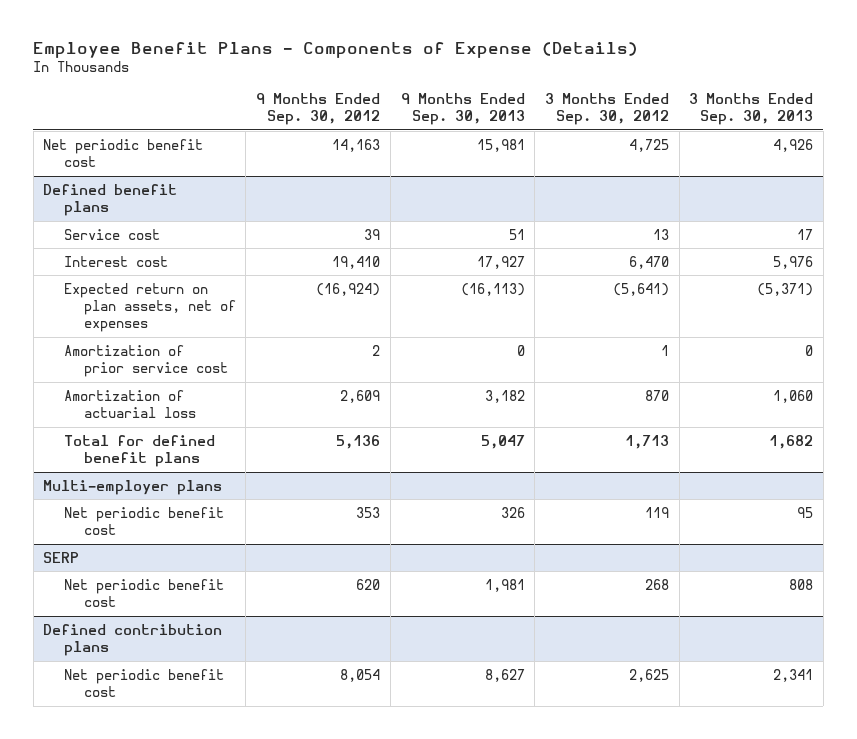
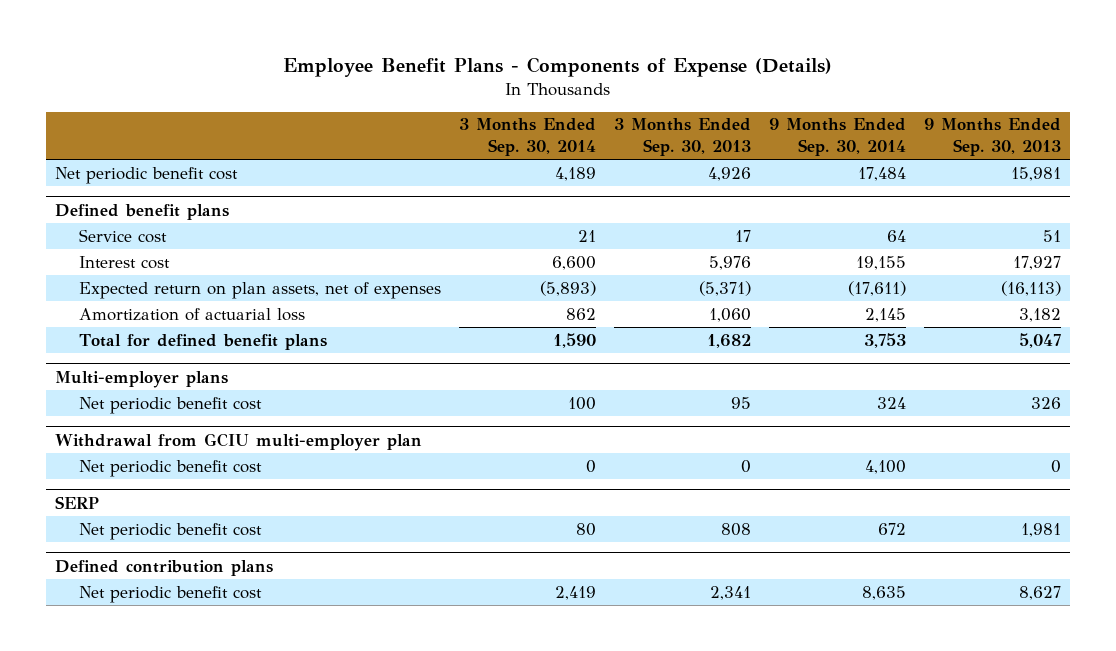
[256,92,381,126] 9 Months Ended Sep. 30, 2012 -> none
[544,92,669,126] 3 Months Ended Sep. 30, 2012 -> none
none -> [458,118,596,157] 3 Months Ended Sep. 30, 2014
none -> [768,118,906,157] 9 Months Ended Sep. 30, 2014
[63,344,228,377] Amortization of prior service cost -> none
none -> [55,432,423,451] Withdrawal from GCIU multi-employer plan
none -> [78,459,262,477] Net periodic benefit cost

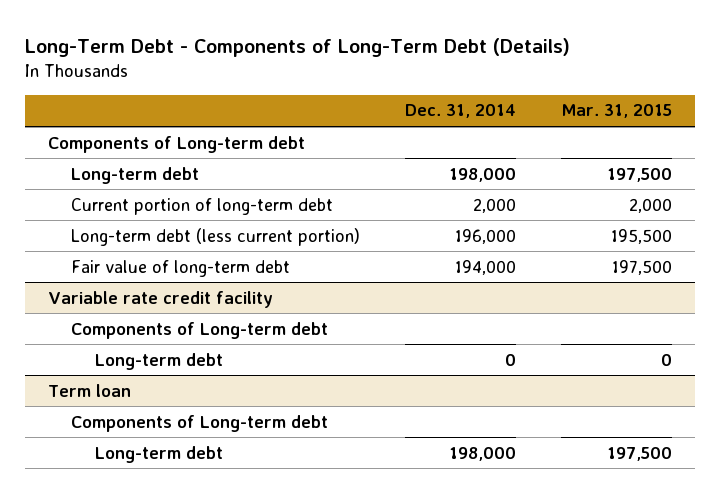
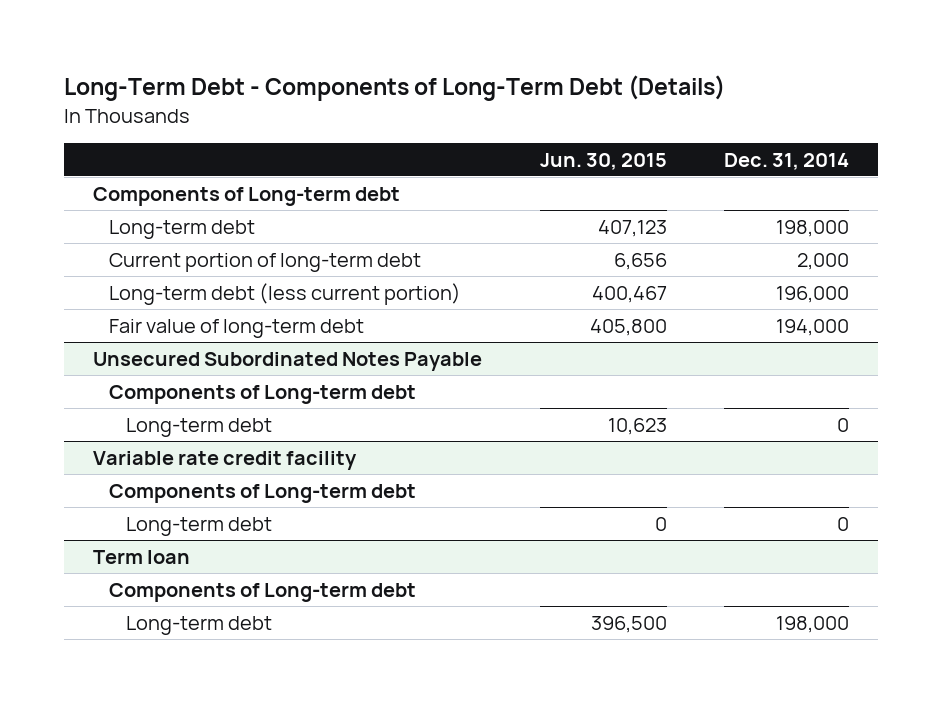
[561,104,673,119] Mar. 31, 2015 -> none
none -> [539,152,667,170] Jun. 30, 2015
none -> [92,351,482,371] Unsecured Subordinated Notes Payable
none -> [109,384,417,404] Components of Long-term debt
none -> [125,417,272,437] Long-term debt

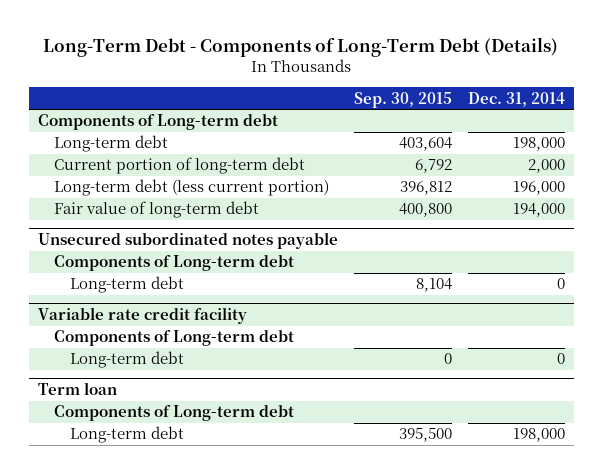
[539,152,667,170] Jun. 30, 2015 -> none
none -> [353,91,452,108] Sep. 30, 2015
[92,351,482,371] Unsecured Subordinated Notes Payable -> [37,232,338,250] Unsecured subordinated notes payable

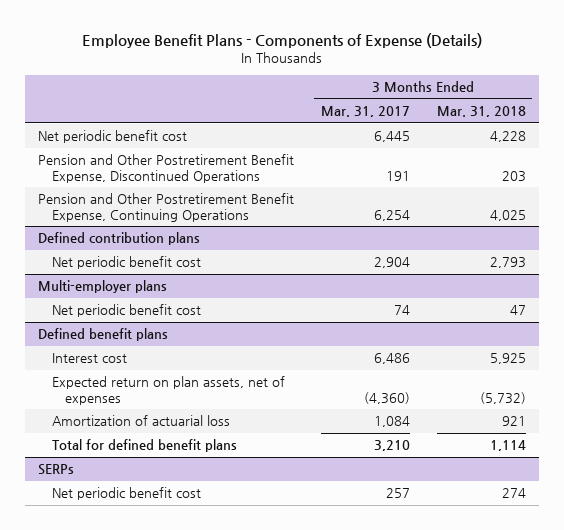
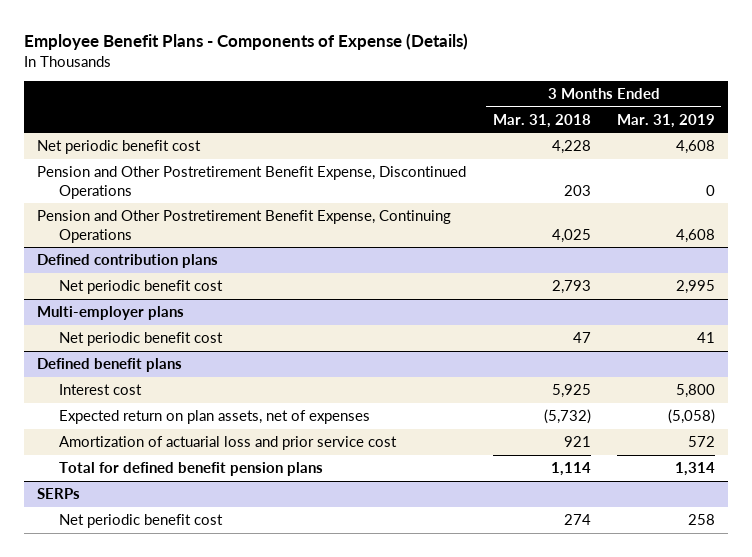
[320,106,410,118] Mar. 31, 2017 -> none
none -> [616,113,715,128] Mar. 31, 2019
[51,415,230,427] Amortization of actuarial loss -> [59,436,398,451] Amortization of actuarial loss and prior service cost
[51,439,237,453] Total for defined benefit plans -> [59,462,324,477] Total for defined benefit pension plans

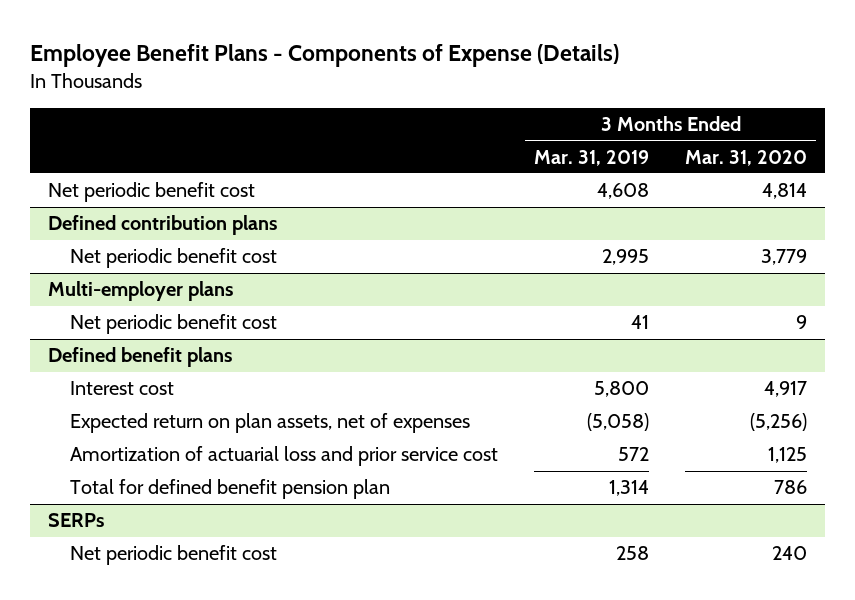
[492,113,591,128] Mar. 31, 2018 -> none
none -> [685,149,808,166] Mar. 31, 2020
[37,166,467,199] Pension and Other Postretirement Benefit Expense, Discontinued Operations -> none
[37,210,452,243] Pension and Other Postretirement Benefit Expense, Continuing Operations -> none
[59,462,324,477] Total for defined benefit pension plans -> [70,479,391,500] Total for defined benefit pension plan

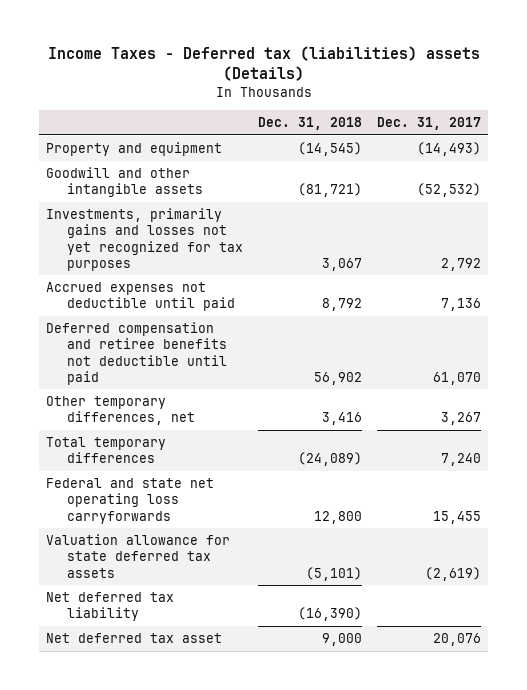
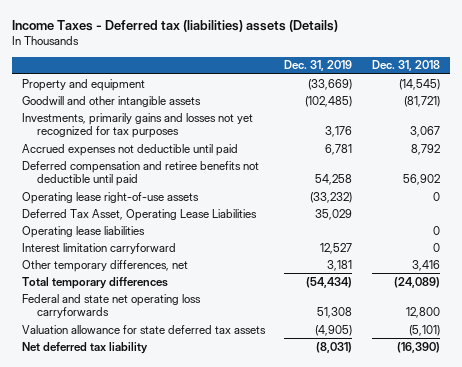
[376,117,481,131] Dec. 31, 2017 -> none
none -> [284,60,353,72] Dec. 31, 2019
none -> [21,191,199,204] Operating lease right-of-use assets
none -> [21,208,257,221] Deferred Tax Asset, Operating Lease Liabilities
none -> [21,225,145,238] Operating lease liabilities
none -> [21,242,176,254] Interest limitation carryforward
[46,633,223,644] Net deferred tax asset -> none

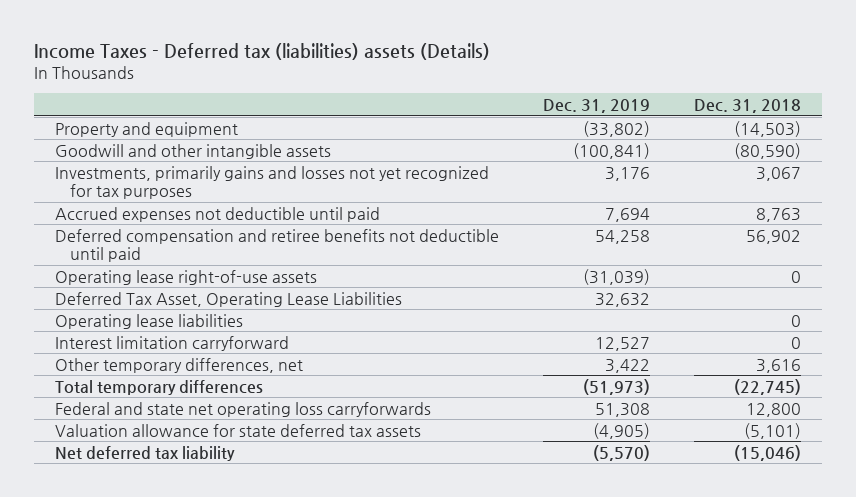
[308,78,353,90] (33,669) -> [582,120,650,137] (33,802)
[399,78,441,90] (14,545) -> [733,120,801,137] (14,503)
[305,95,353,107] (102,485) -> [572,142,650,159] (100,841)
[404,95,441,107] (81,721) -> [733,142,801,159] (80,590)
[325,143,353,155] 6,781 -> [604,207,650,222] 7,694
[411,143,441,155] 8,792 -> [755,207,801,222] 8,763
[310,191,353,203] (33,232) -> [582,268,650,285] (31,039)
[315,208,353,220] 35,029 -> [594,292,650,307] 32,632
[327,259,353,271] 3,181 -> [604,358,650,373] 3,422
[412,259,441,271] 3,416 -> [755,358,801,373] 3,616
[306,276,353,288] (54,434) -> [582,378,650,395] (51,973)
[394,276,441,288] (24,089) -> [733,378,801,395] (22,745)
[316,341,353,353] (8,031) -> [592,444,650,461] (5,570)
[397,341,441,353] (16,390) -> [733,444,801,461] (15,046)

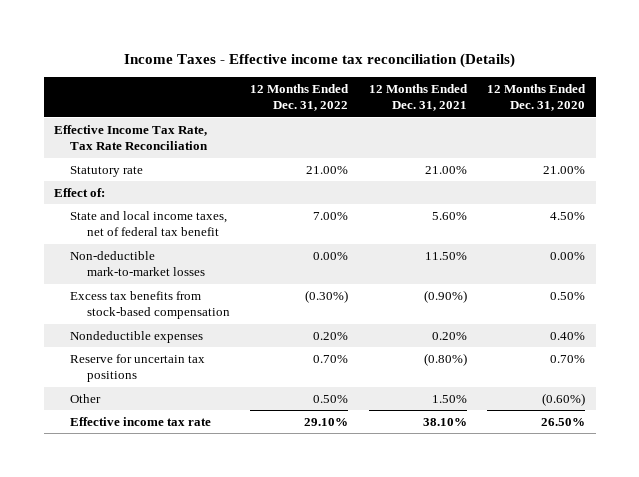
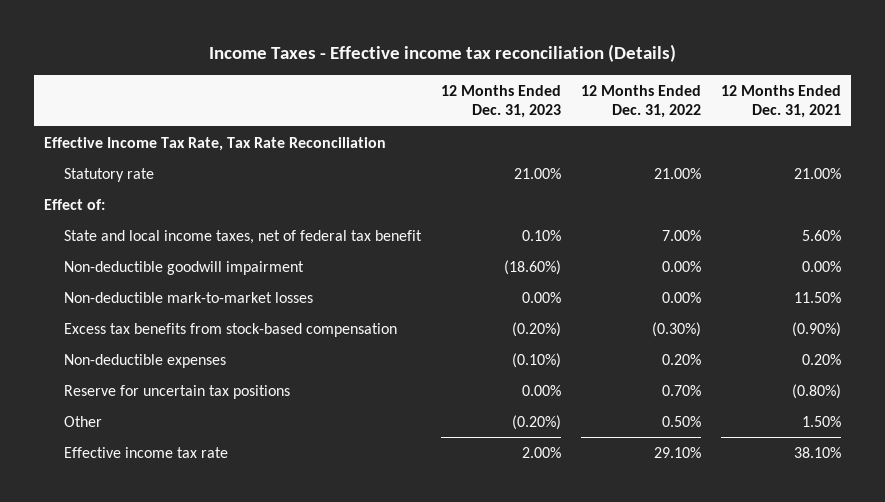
[487,84,587,112] 12 Months Ended Dec. 31, 2020 -> none
none -> [440,84,561,119] 12 Months Ended Dec. 31, 2023
none -> [63,260,304,275] Non-deductible goodwill impairment
[70,330,204,343] Nondeductible expenses -> [63,353,226,368] Non-deductible expenses

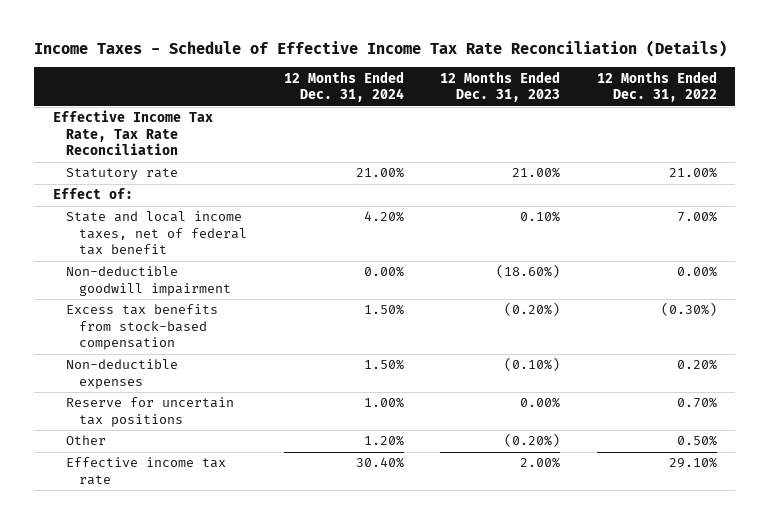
[208,44,676,63] Income Taxes - Effective income tax reconciliation (Details) -> [34,40,728,58] Income Taxes - Schedule of Effective Income Tax Rate Reconciliation (Details)
[720,84,841,119] 12 Months Ended Dec. 31, 2021 -> none
none -> [283,70,404,103] 12 Months Ended Dec. 31, 2024
[63,291,313,303] Non-deductible mark-to-market losses -> none

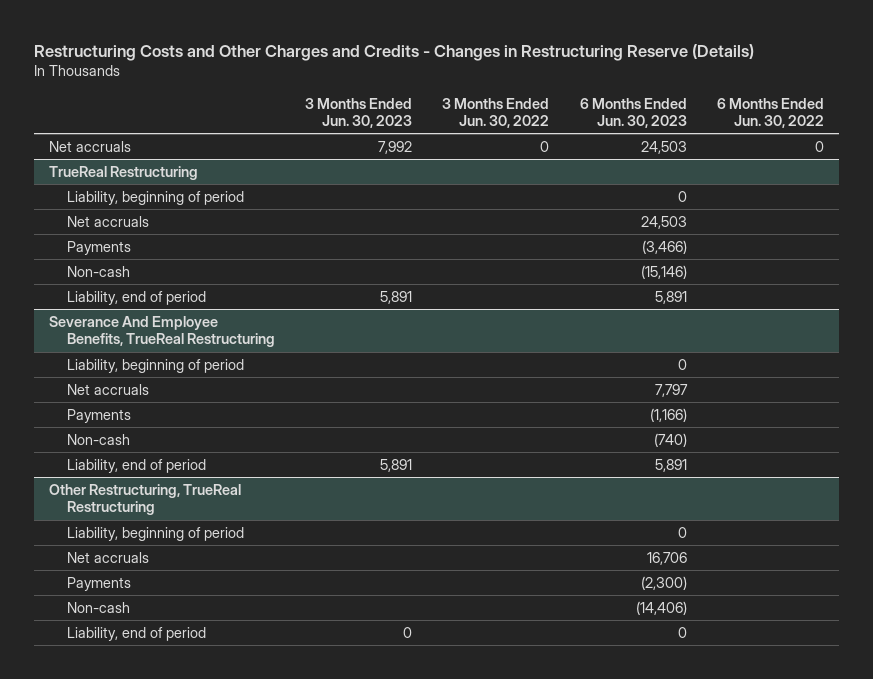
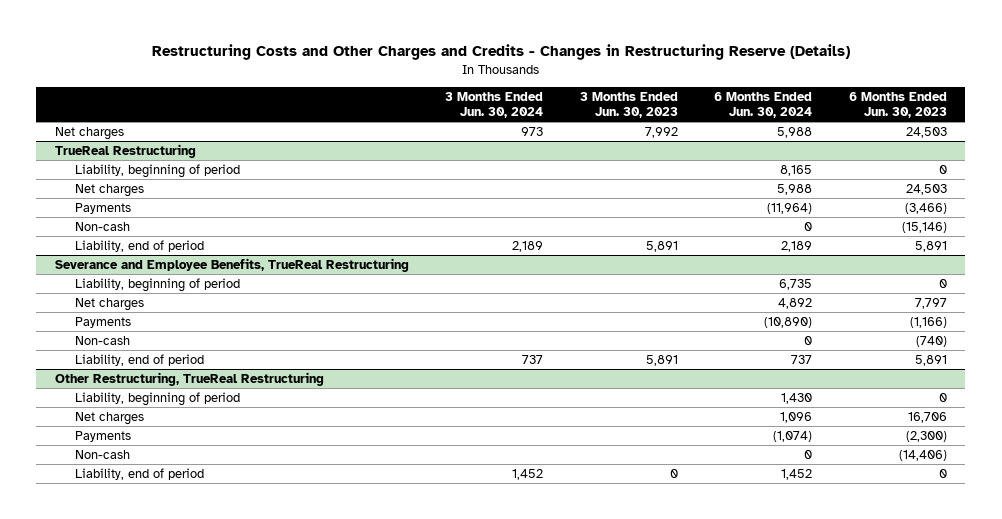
[442,97,550,129] 3 Months Ended Jun. 30, 2022 -> none
[716,97,824,129] 6 Months Ended Jun. 30, 2022 -> none
none -> [445,91,544,119] 3 Months Ended Jun. 30, 2024
none -> [714,91,813,119] 6 Months Ended Jun. 30, 2024
[49,140,132,152] Net accruals -> [54,126,124,140] Net charges
[67,215,150,227] Net accruals -> [75,183,145,197] Net charges
[49,315,276,348] Severance And Employee Benefits, TrueReal Restructuring -> [54,257,409,272] Severance and Employee Benefits, TrueReal Restructuring
[67,383,150,395] Net accruals -> [75,297,145,311] Net charges
[67,551,150,563] Net accruals -> [75,411,145,425] Net charges

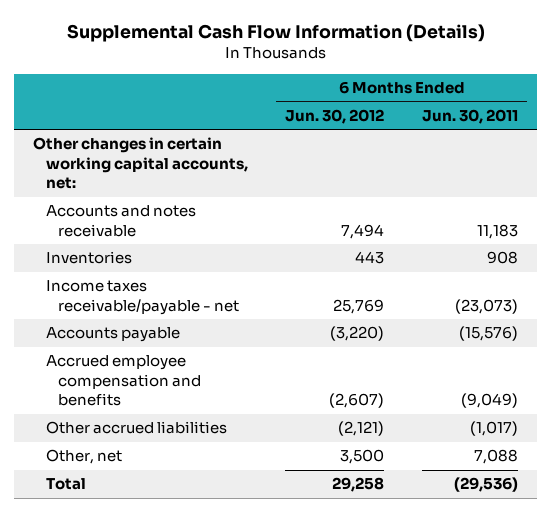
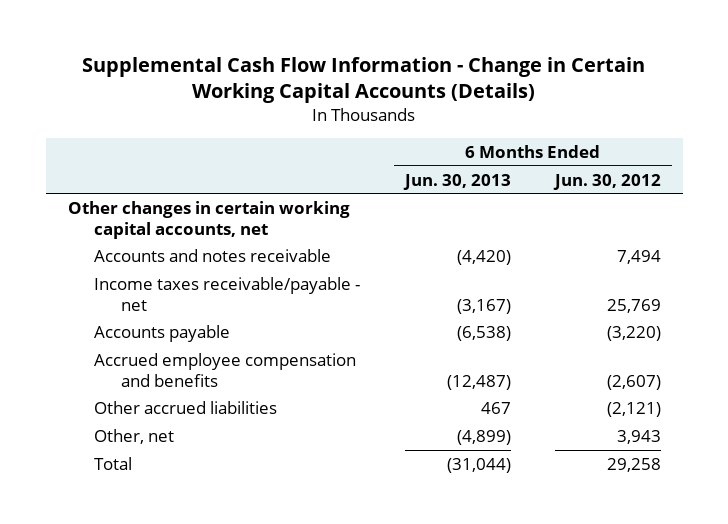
[66,23,485,42] Supplemental Cash Flow Information (Details) -> [82,56,646,104] Supplemental Cash Flow Information - Change in Certain Working Capital Accounts (Details)
[421,108,518,124] Jun. 30, 2011 -> none
none -> [402,173,511,190] Jun. 30, 2013
[33,137,248,190] Other changes in certain working capital accounts, net: -> [67,200,350,239] Other changes in certain working capital accounts, net
[45,251,132,265] Inventories -> none
[340,449,385,465] 3,500 -> [616,429,661,444] 3,943

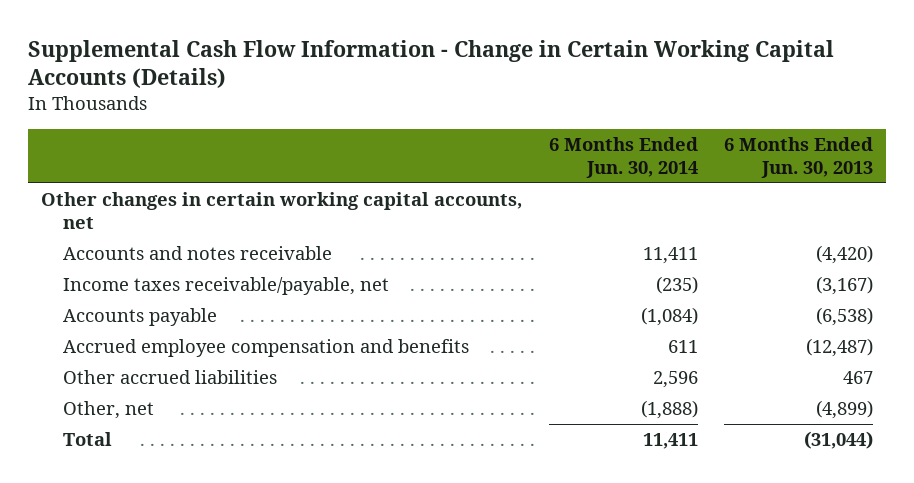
[552,173,661,190] Jun. 30, 2012 -> none
none -> [548,137,698,179] 6 Months Ended Jun. 30, 2014
[94,276,361,311] Income taxes receivable/payable - net -> [63,277,390,296] Income taxes receivable/payable, net

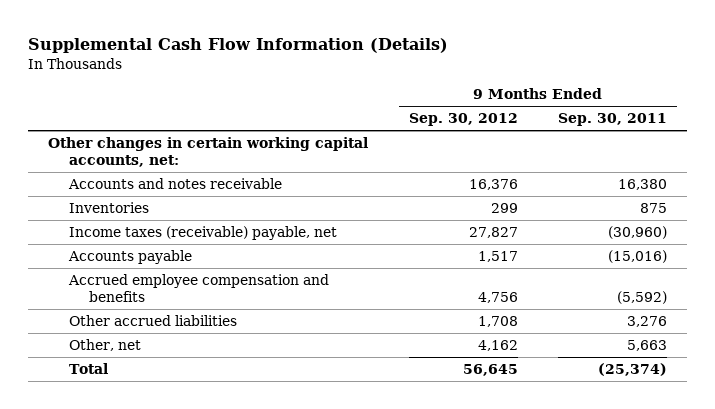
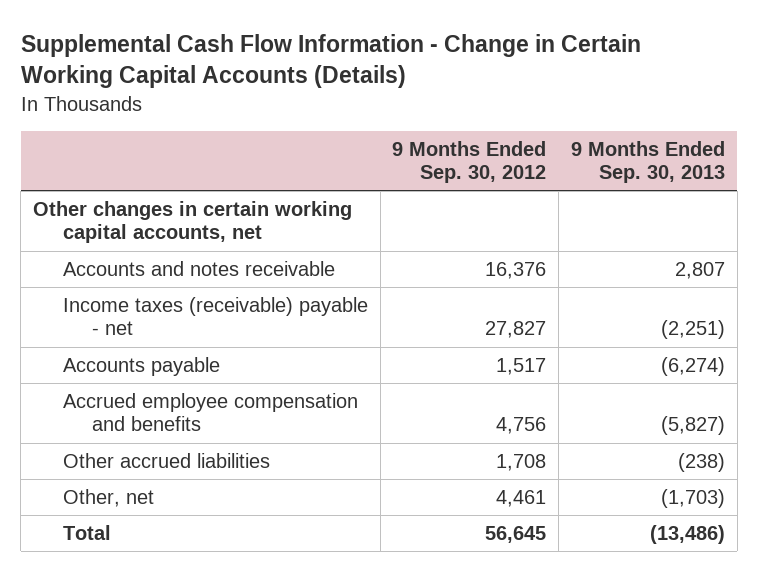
[28,37,449,53] Supplemental Cash Flow Information (Details) -> [20,34,641,89] Supplemental Cash Flow Information - Change in Certain Working Capital Accounts (Details)
[557,113,667,127] Sep. 30, 2011 -> none
none -> [571,140,726,184] 9 Months Ended Sep. 30, 2013
[48,137,369,168] Other changes in certain working capital accounts, net: -> [33,201,353,244] Other changes in certain working capital accounts, net
[68,202,149,214] Inventories -> none
[68,226,337,241] Income taxes (receivable) payable, net -> [62,297,368,336] Income taxes (receivable) payable - net
[477,340,518,352] 4,162 -> [496,490,547,508] 4,461

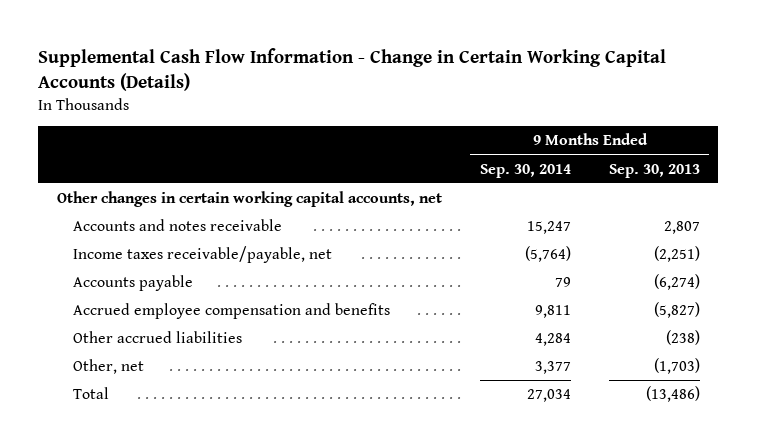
[392,140,547,184] 9 Months Ended Sep. 30, 2012 -> none
none -> [479,163,571,178] Sep. 30, 2014
[62,297,368,336] Income taxes (receivable) payable - net -> [73,246,333,264] Income taxes receivable/payable, net

